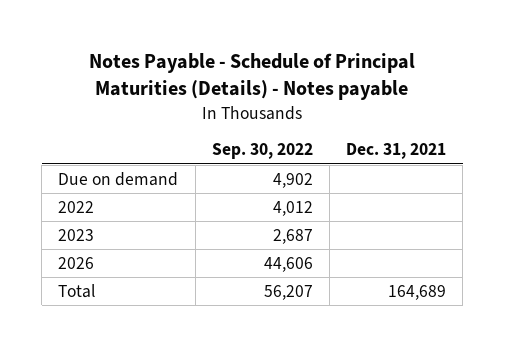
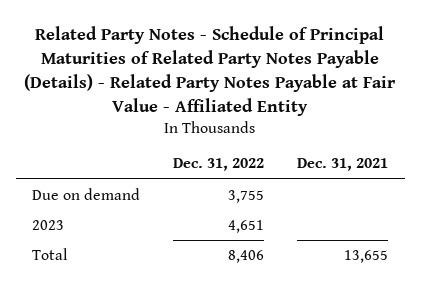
[89,53,416,101] Notes Payable - Schedule of Principal Maturities (Details) - Notes payable -> [24,25,397,117] Related Party Notes - Schedule of Principal Maturities of Related Party Notes Payable (Details) - Related Party Notes Payable at Fair Value - Affiliated Entity
[211,143,313,160] Sep. 30, 2022 -> none
none -> [173,158,265,172] Dec. 31, 2022
[58,200,95,213] 2022 -> none
[58,256,95,269] 2026 -> none
[388,284,447,300] 164,689 -> [344,249,389,263] 13,655

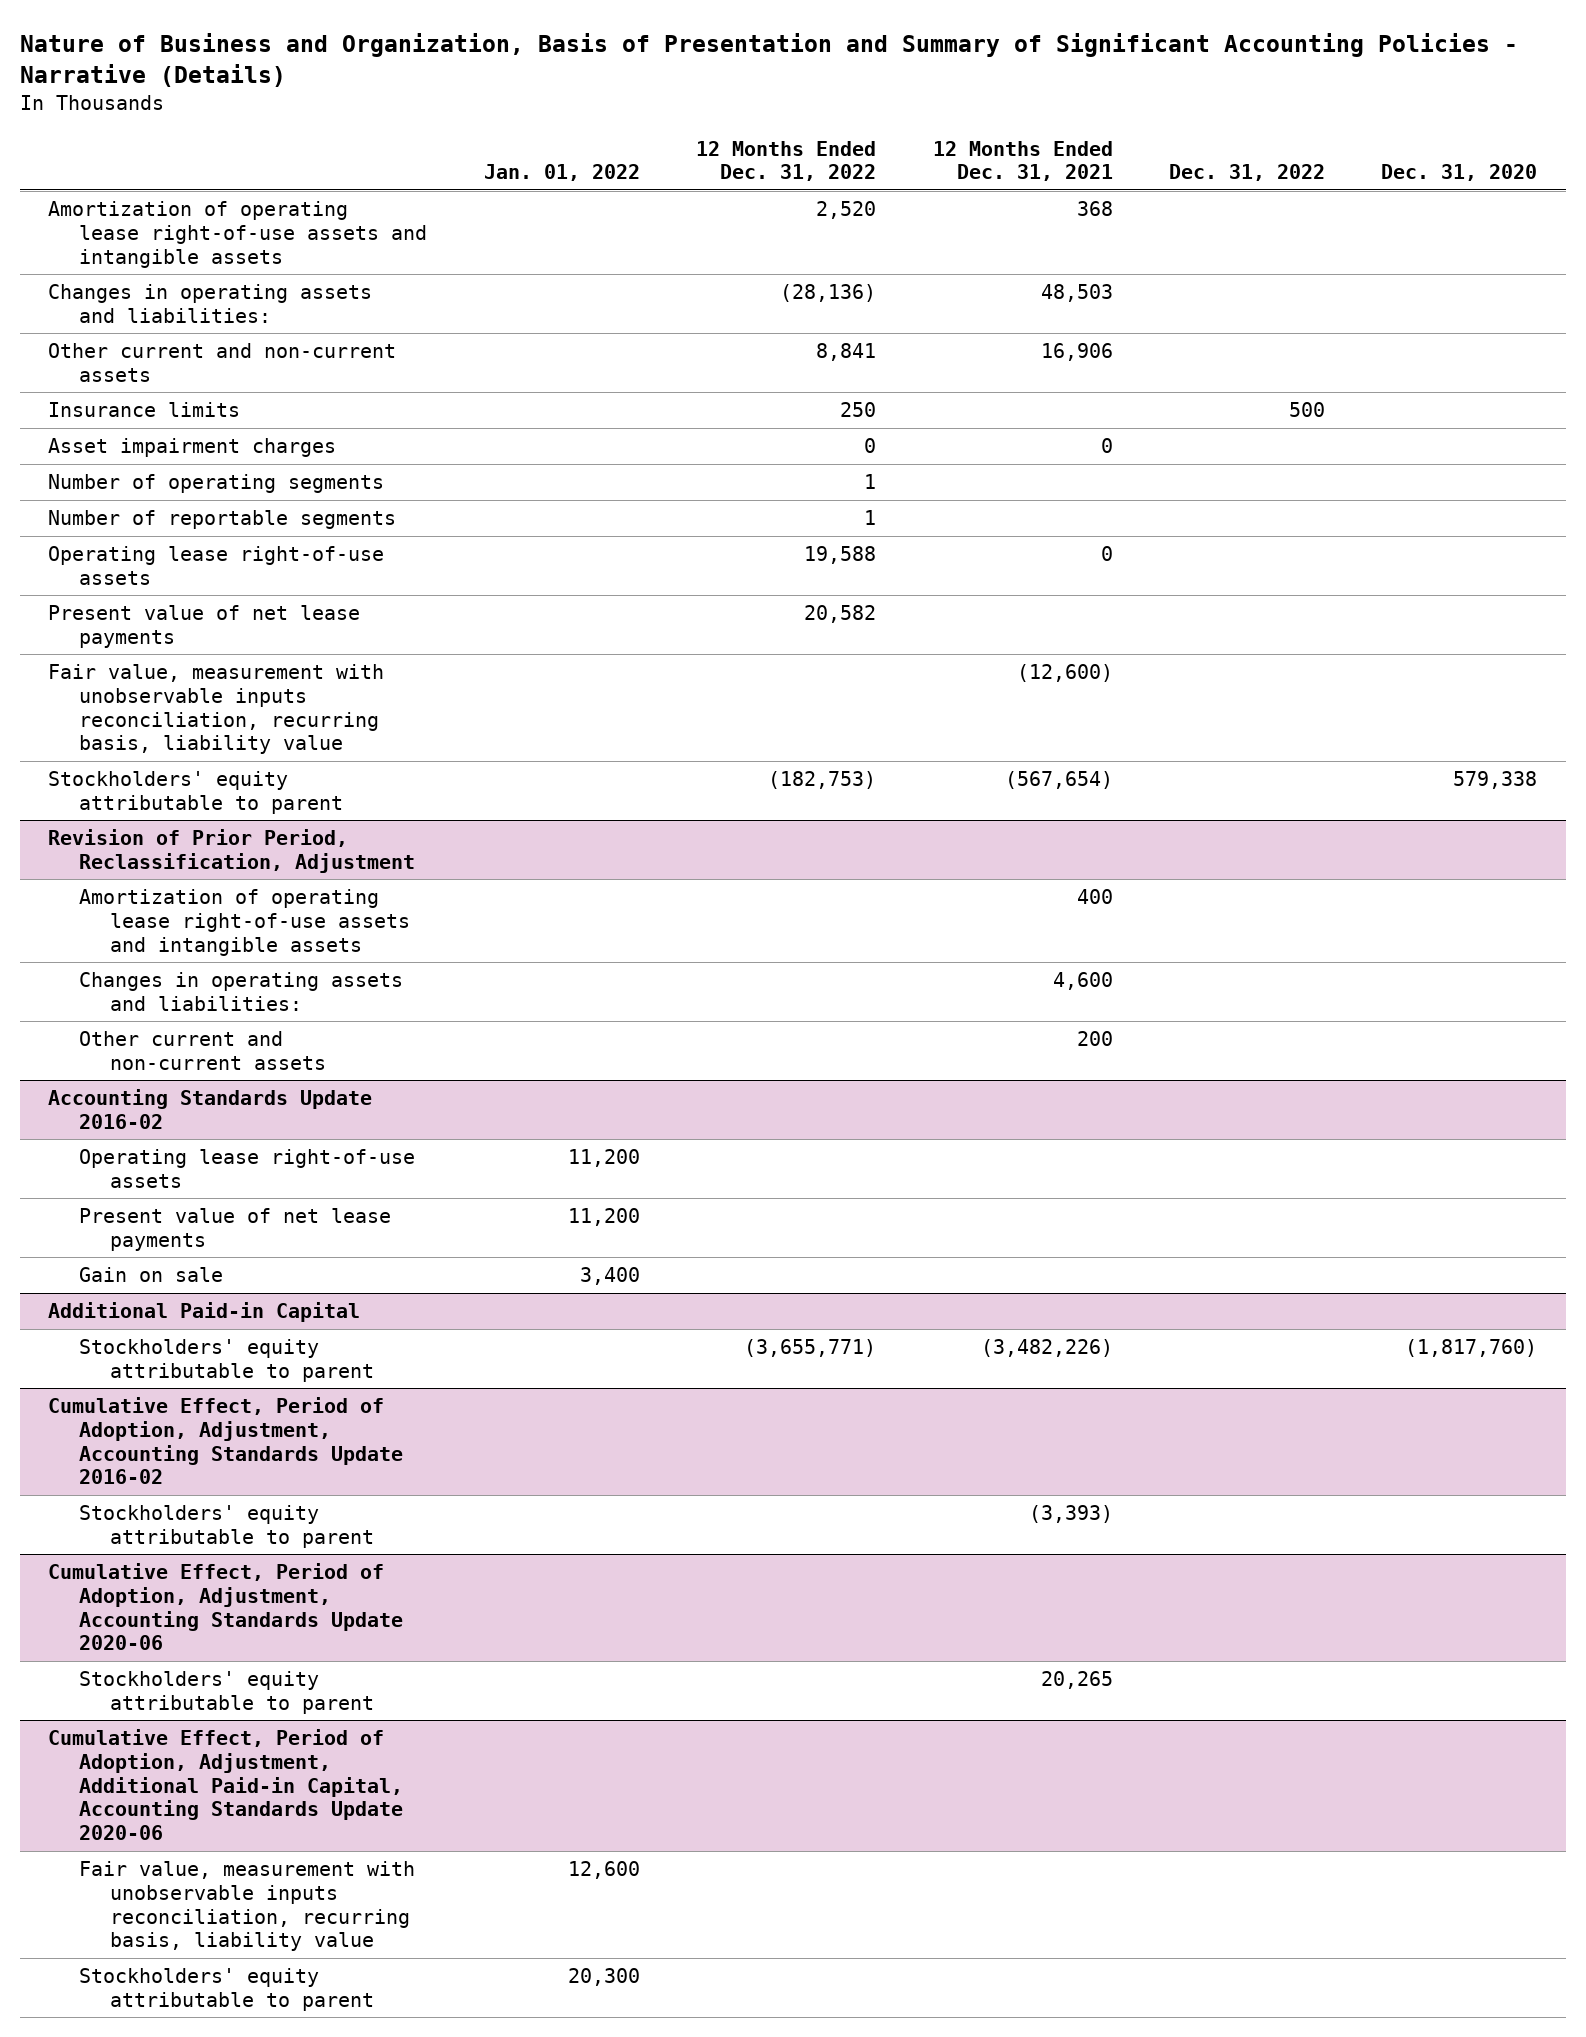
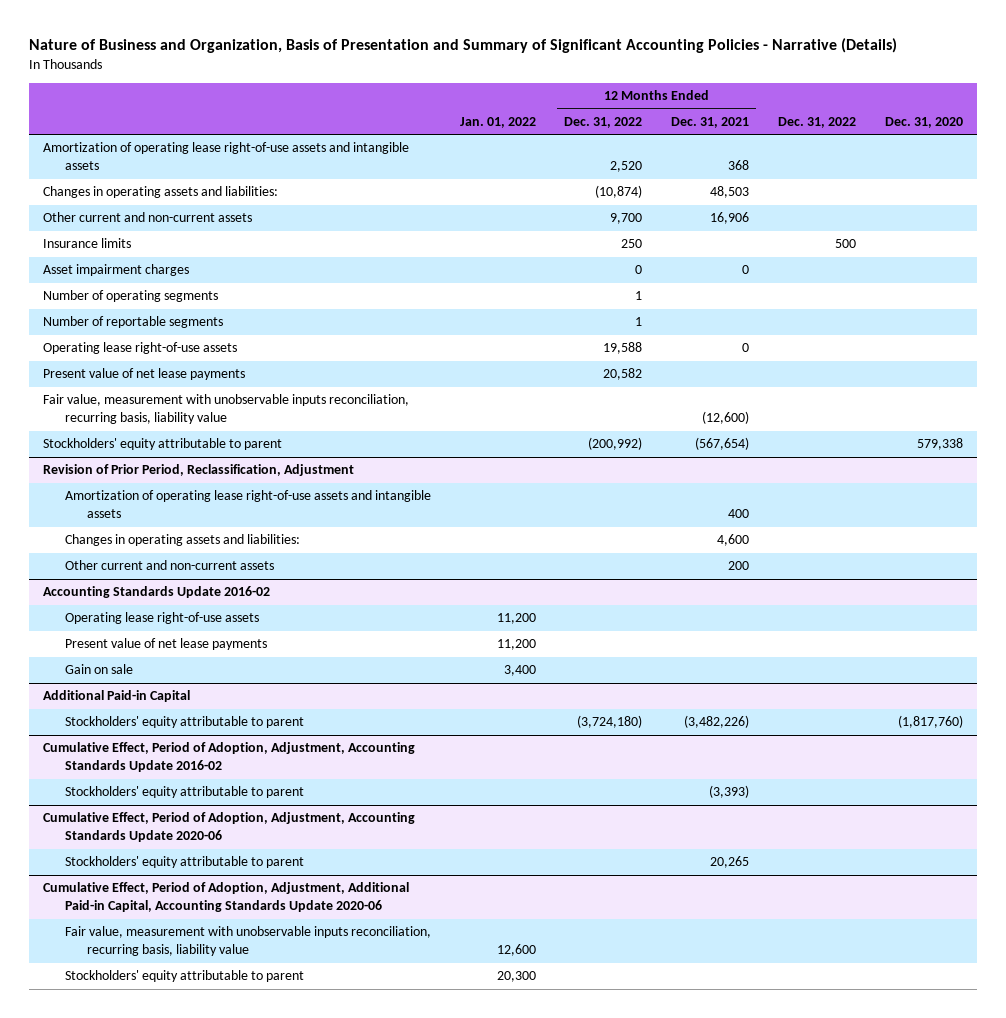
[780,284,877,303] (28,136) -> [595,185,643,199] (10,874)
[816,343,877,362] 8,841 -> [610,213,643,225] 9,700
[768,771,877,790] (182,753) -> [588,437,643,451] (200,992)
[744,1339,877,1358] (3,655,771) -> [577,715,643,729] (3,724,180)

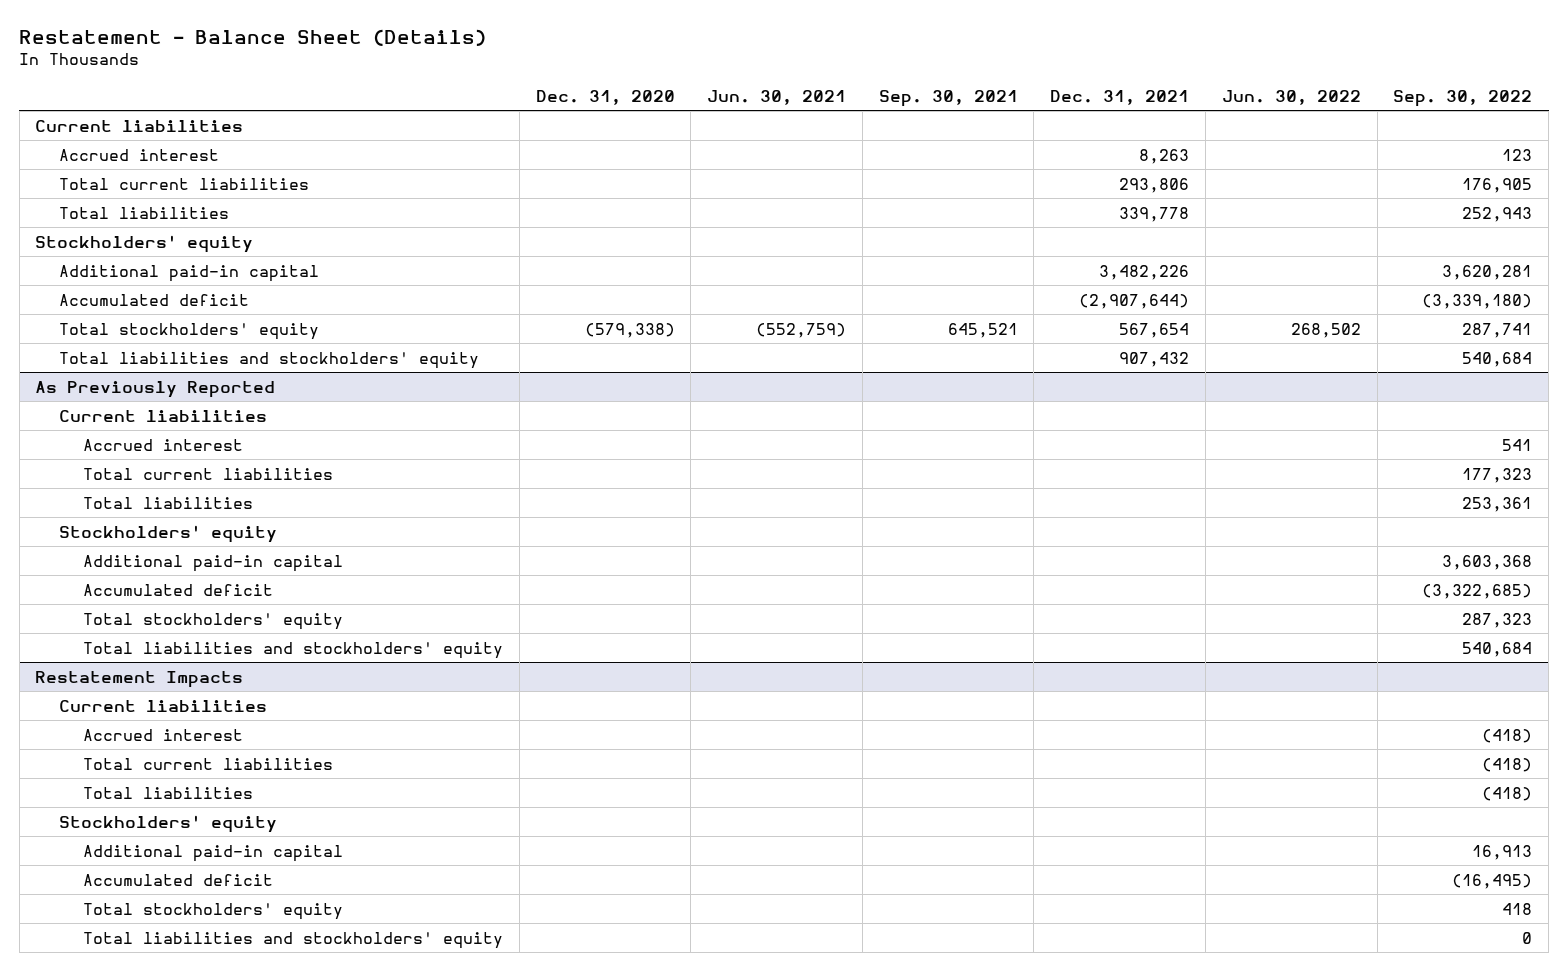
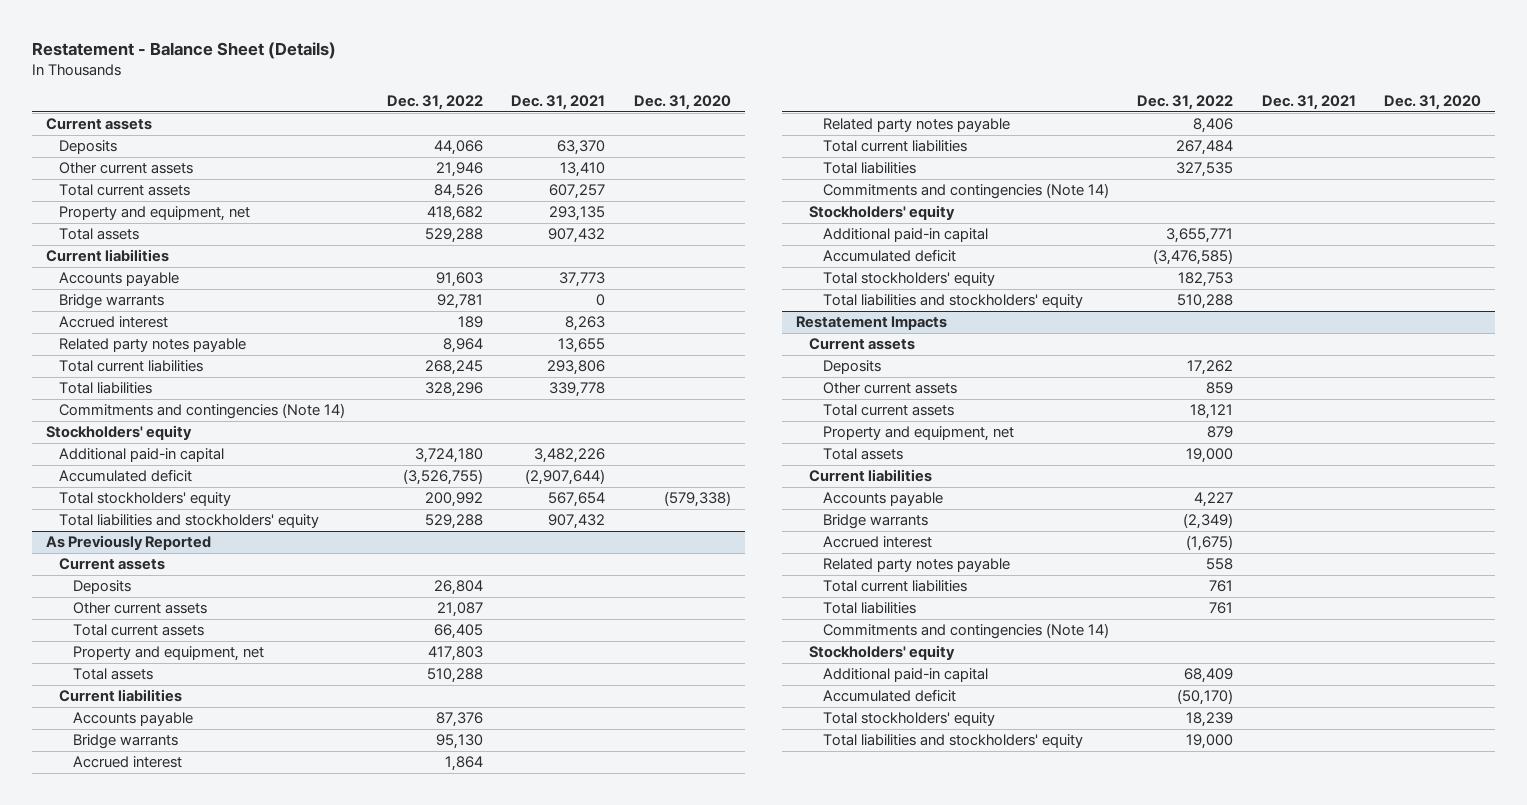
[707,89,847,105] Jun. 30, 2021 -> none
[878,89,1018,107] Sep. 30, 2021 -> none
[1221,89,1361,105] Jun. 30, 2022 -> none
[1393,89,1533,107] Sep. 30, 2022 -> none
none -> [386,95,483,111] Dec. 31, 2022
none -> [45,118,152,131] Current assets
none -> [59,140,118,155] Deposits
none -> [59,162,194,175] Other current assets
none -> [59,184,191,197] Total current assets
none -> [59,206,251,222] Property and equipment, net
none -> [59,228,140,241] Total assets
none -> [59,272,180,287] Accounts payable
none -> [59,294,165,310] Bridge warrants
none -> [59,338,247,353] Related party notes payable
none -> [59,403,346,420] Commitments and contingencies (Note 14)
none -> [59,558,166,571] Current assets
none -> [72,580,131,595] Deposits
none -> [72,602,207,615] Other current assets
none -> [72,624,204,637] Total current assets
none -> [72,646,264,662] Property and equipment, net
none -> [72,668,153,681] Total assets
none -> [72,712,193,727] Accounts payable
none -> [72,734,178,750] Bridge warrants
none -> [822,118,1010,133] Related party notes payable
none -> [822,183,1109,200] Commitments and contingencies (Note 14)
none -> [809,338,916,351] Current assets
none -> [822,360,881,375] Deposits
none -> [822,382,957,395] Other current assets
none -> [822,404,954,417] Total current assets
none -> [822,426,1014,442] Property and equipment, net
none -> [822,448,903,461] Total assets
none -> [822,492,943,507] Accounts payable
none -> [822,514,928,530] Bridge warrants
none -> [822,558,1010,573] Related party notes payable
none -> [822,623,1109,640] Commitments and contingencies (Note 14)

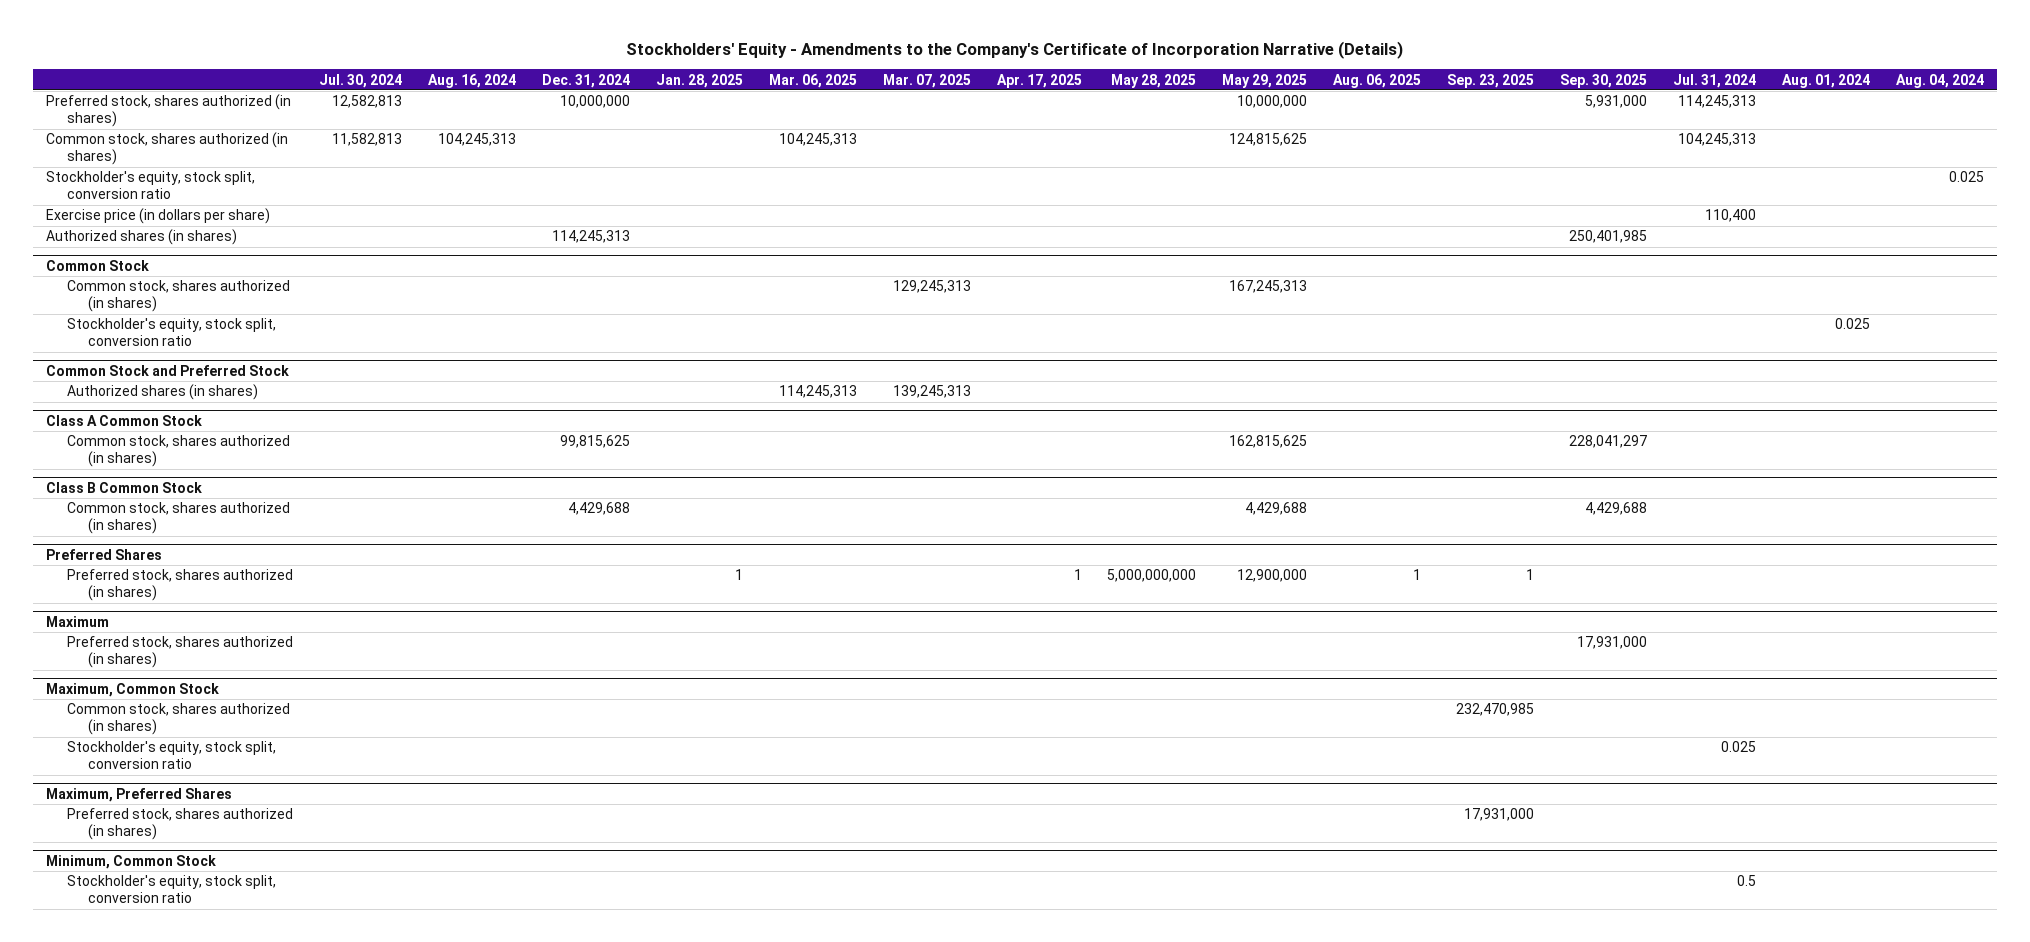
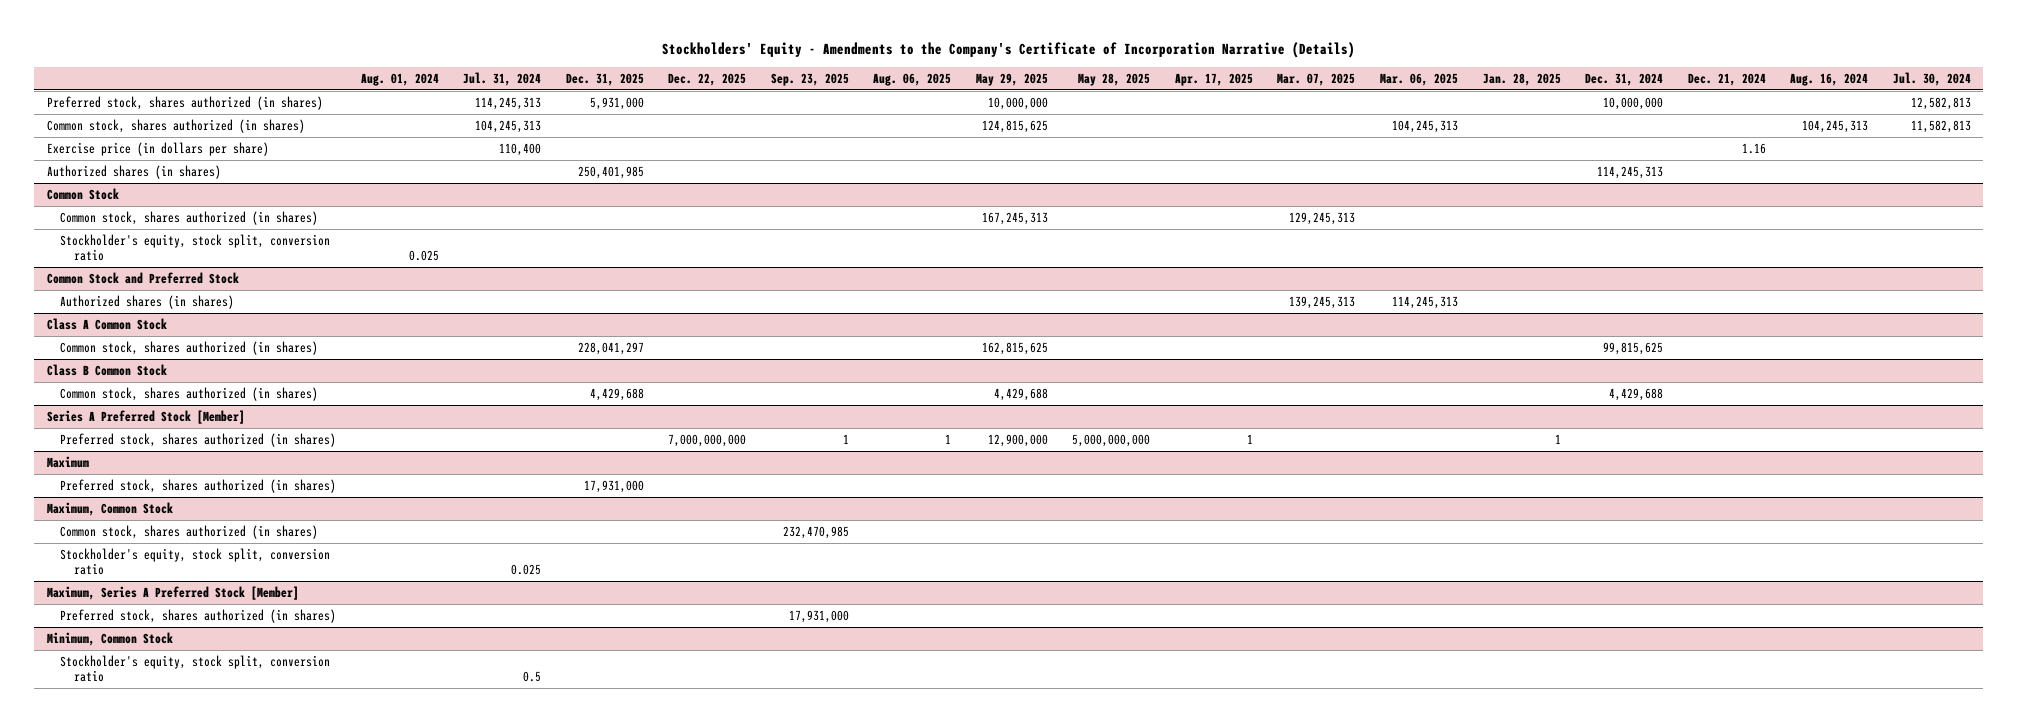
[1560,73,1648,88] Sep. 30, 2025 -> none
[1895,73,1984,88] Aug. 04, 2024 -> none
none -> [565,72,644,86] Dec. 31, 2025
none -> [668,72,747,86] Dec. 22, 2025
none -> [1687,72,1766,86] Dec. 21, 2024
[45,171,255,200] Stockholder's equity, stock split, conversion ratio -> none
[45,548,162,560] Preferred Shares -> [46,409,245,424] Series A Preferred Stock [Member]
[45,787,232,802] Maximum, Preferred Shares -> [46,585,299,600] Maximum, Series A Preferred Stock [Member]

